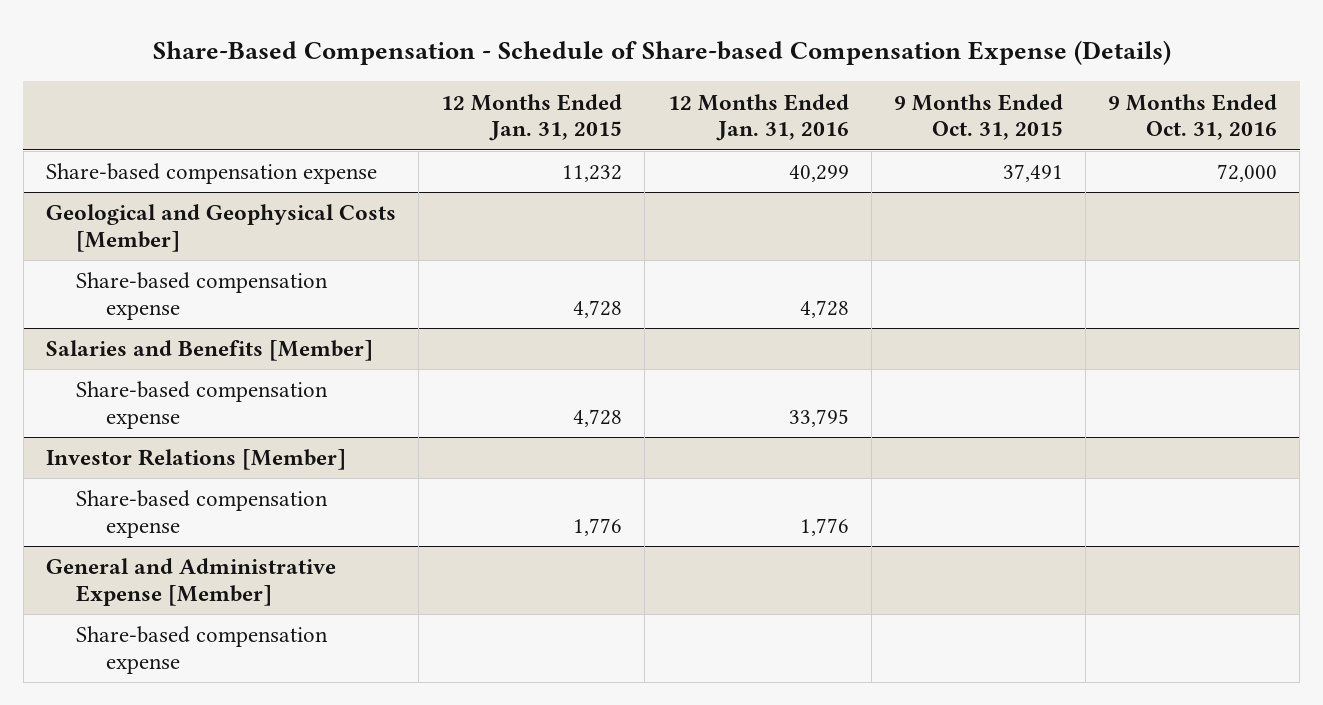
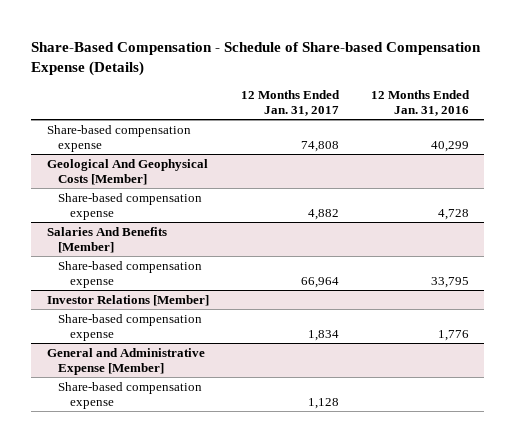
[441,93,623,142] 12 Months Ended Jan. 31, 2015 -> none
[893,93,1063,141] 9 Months Ended Oct. 31, 2015 -> none
[1108,93,1278,141] 9 Months Ended Oct. 31, 2016 -> none
none -> [240,89,340,117] 12 Months Ended Jan. 31, 2017
[45,204,396,252] Geological and Geophysical Costs [Member] -> [46,158,208,185] Geological And Geophysical Costs [Member]
[45,340,373,362] Salaries and Benefits [Member] -> [46,226,167,253] Salaries And Benefits [Member]

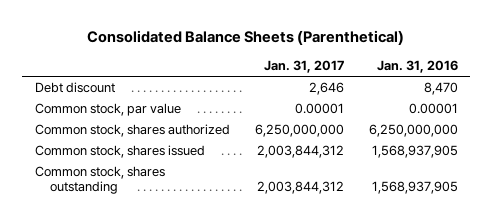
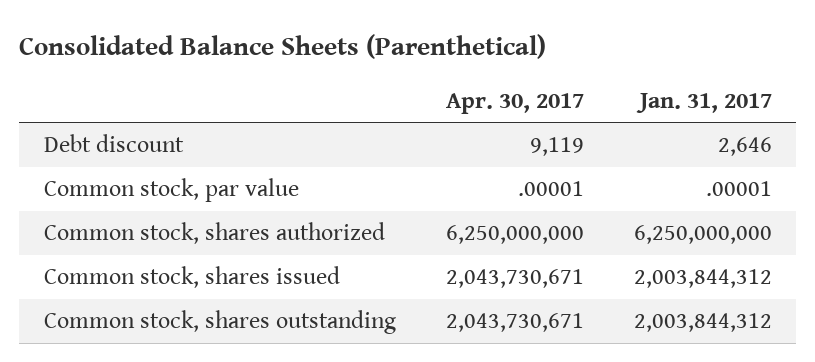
[376,60,458,74] Jan. 31, 2016 -> none
none -> [445,92,584,114] Apr. 30, 2017
[294,103,344,115] 0.00001 -> [705,181,772,197] .00001

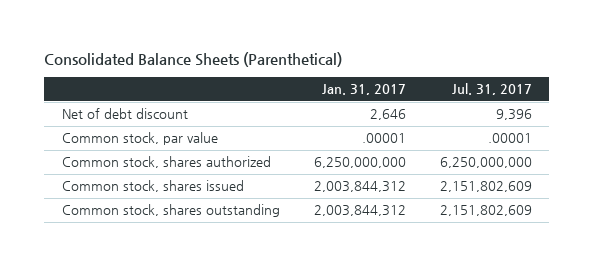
[445,92,584,114] Apr. 30, 2017 -> none
none -> [452,83,533,96] Jul. 31, 2017
[43,134,184,153] Debt discount -> [61,108,188,120] Net of debt discount

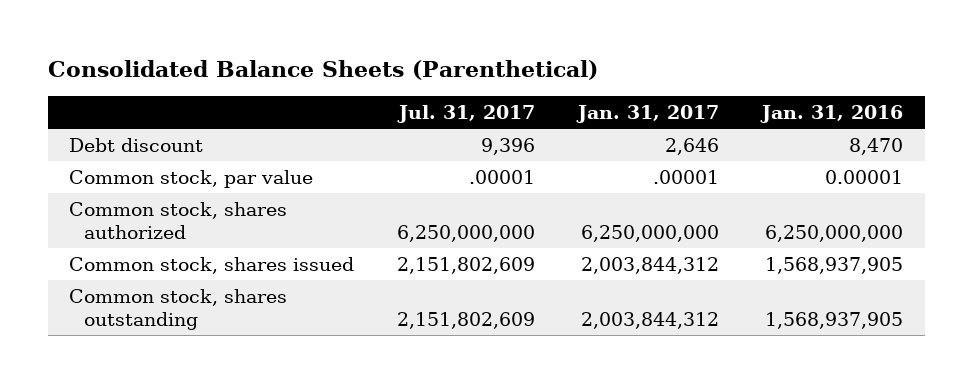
none -> [760,104,904,123] Jan. 31, 2016
[61,108,188,120] Net of debt discount -> [69,138,204,153] Debt discount

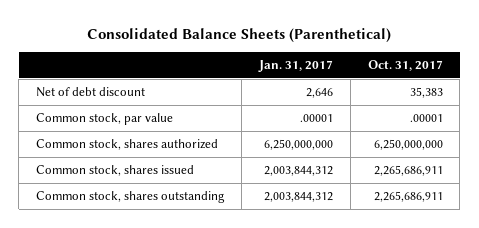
[397,104,536,123] Jul. 31, 2017 -> none
[760,104,904,123] Jan. 31, 2016 -> none
none -> [367,59,443,71] Oct. 31, 2017
[69,138,204,153] Debt discount -> [36,87,146,98] Net of debt discount

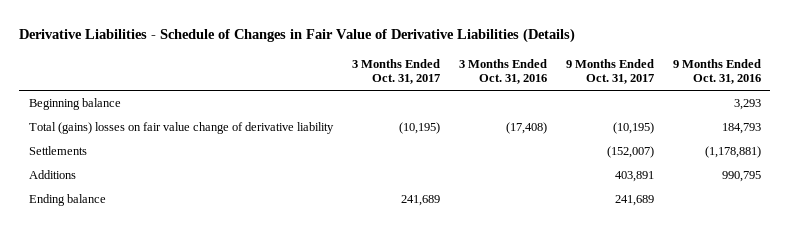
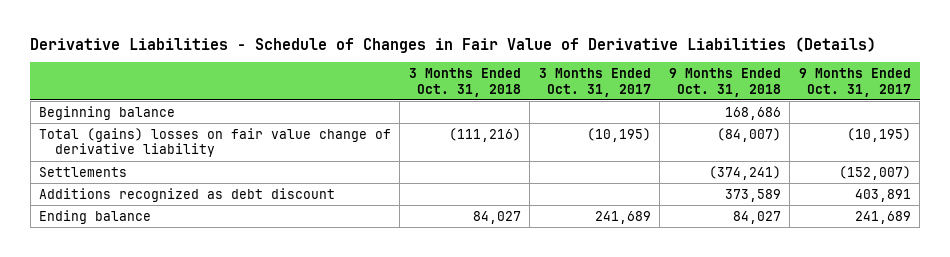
[458,58,547,85] 3 Months Ended Oct. 31, 2016 -> none
[672,58,761,85] 9 Months Ended Oct. 31, 2016 -> none
none -> [408,68,521,97] 3 Months Ended Oct. 31, 2018
none -> [668,68,781,97] 9 Months Ended Oct. 31, 2018
[28,170,76,180] Additions -> [39,187,336,202] Additions recognized as debt discount

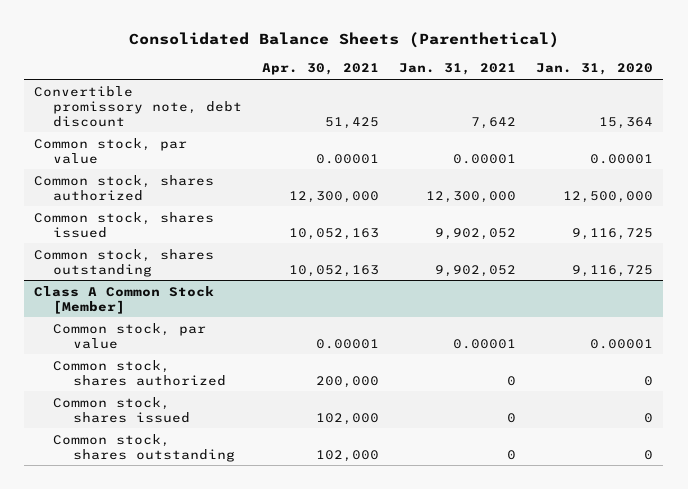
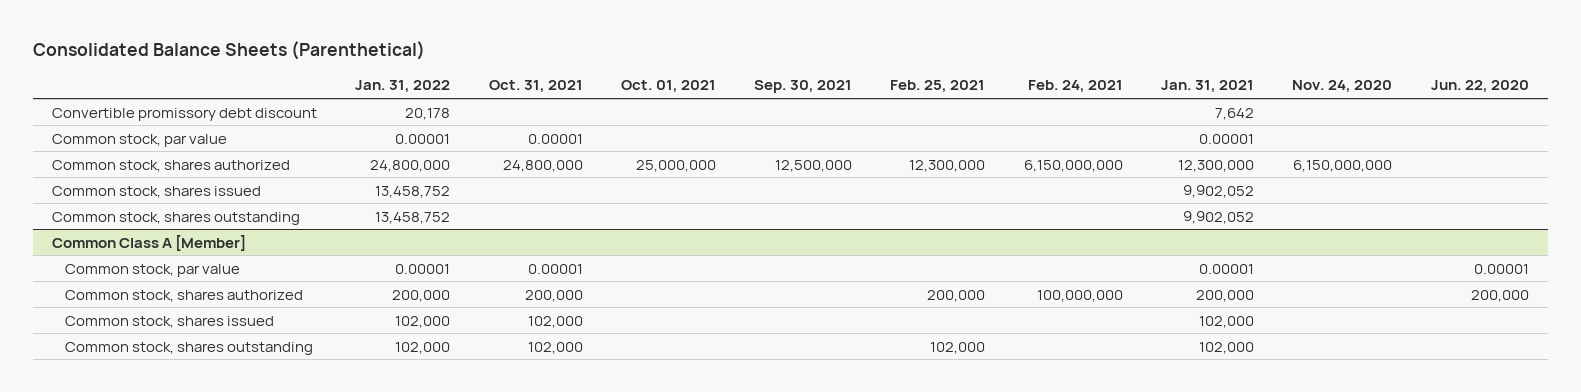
[262,63,380,76] Apr. 30, 2021 -> none
[536,63,654,76] Jan. 31, 2020 -> none
none -> [355,80,451,94] Jan. 31, 2022
none -> [488,80,583,94] Oct. 31, 2021
none -> [620,80,716,94] Oct. 01, 2021
none -> [754,80,853,94] Sep. 30, 2021
none -> [890,80,986,94] Feb. 25, 2021
none -> [1027,80,1123,94] Feb. 24, 2021
none -> [1292,80,1393,94] Nov. 24, 2020
none -> [1430,80,1529,94] Jun. 22, 2020
[34,85,243,127] Convertible promissory note, debt discount -> [52,107,318,121] Convertible promissory debt discount
[34,285,215,314] Class A Common Stock [Member] -> [52,234,247,251] Common Class A [Member]
[507,375,517,386] 0 -> [1196,289,1255,302] 200,000
[507,412,517,423] 0 -> [1199,315,1255,328] 102,000
[507,449,517,460] 0 -> [1199,341,1255,354] 102,000

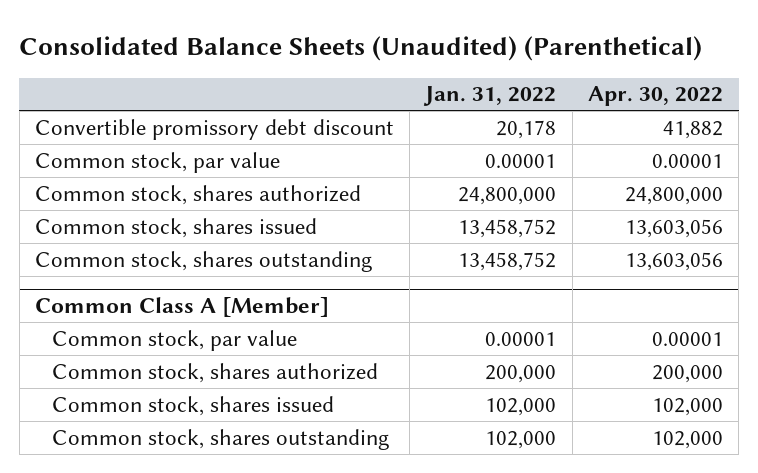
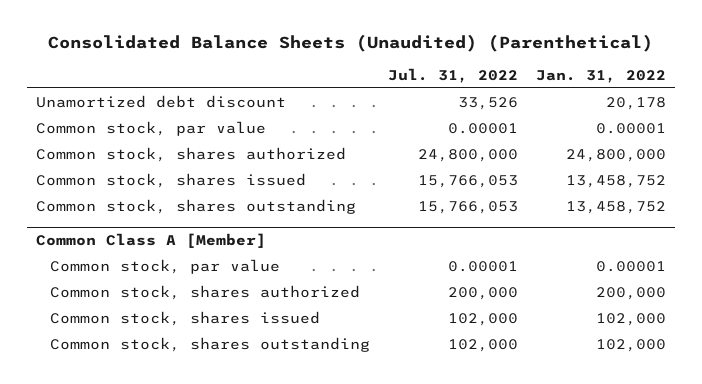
[587,86,723,107] Apr. 30, 2022 -> none
none -> [387,67,518,83] Jul. 31, 2022
[34,118,394,140] Convertible promissory debt discount -> [35,94,286,108] Unamortized debt discount

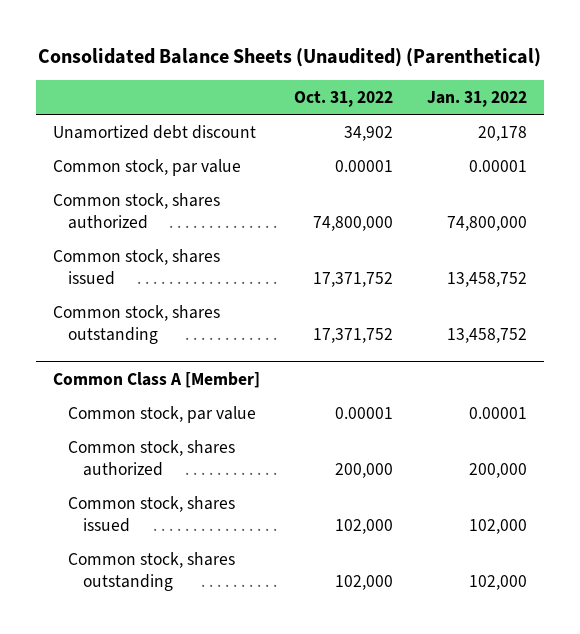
[387,67,518,83] Jul. 31, 2022 -> none
none -> [293,91,393,108] Oct. 31, 2022
[566,148,667,162] 24,800,000 -> [446,215,527,231] 74,800,000

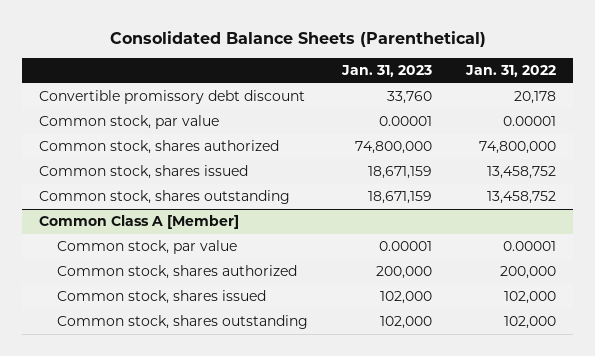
[37,48,541,68] Consolidated Balance Sheets (Unaudited) (Parenthetical) -> [109,30,486,47] Consolidated Balance Sheets (Parenthetical)
[293,91,393,108] Oct. 31, 2022 -> none
none -> [340,65,432,78] Jan. 31, 2023
[52,124,256,139] Unamortized debt discount -> [39,90,306,105] Convertible promissory debt discount

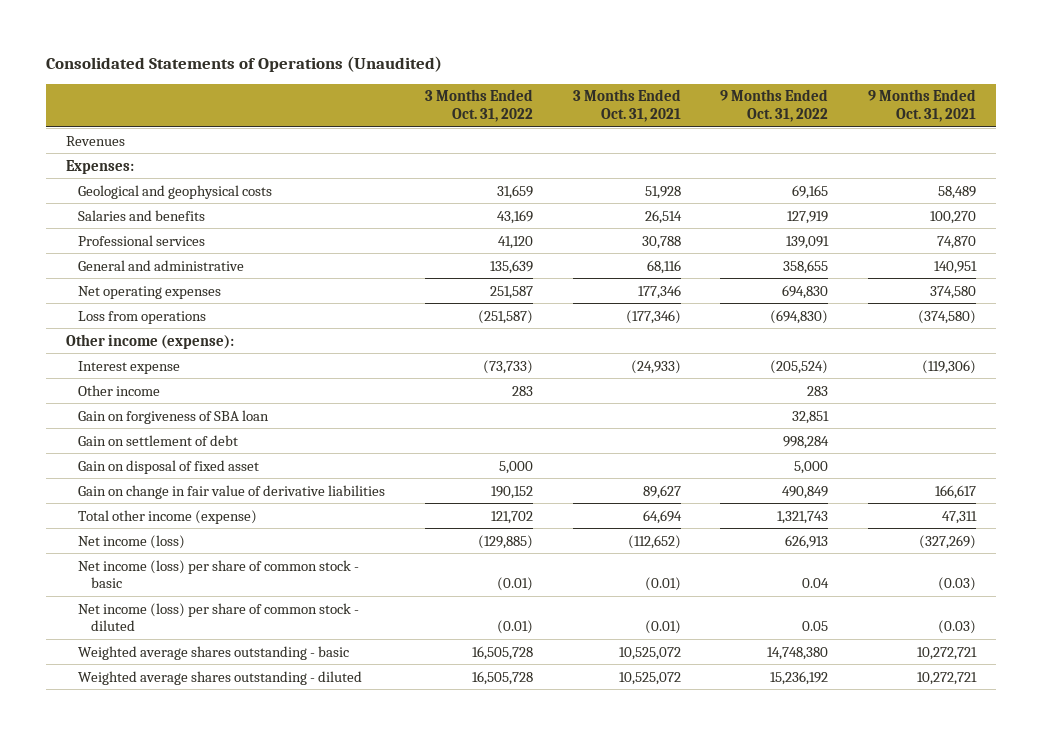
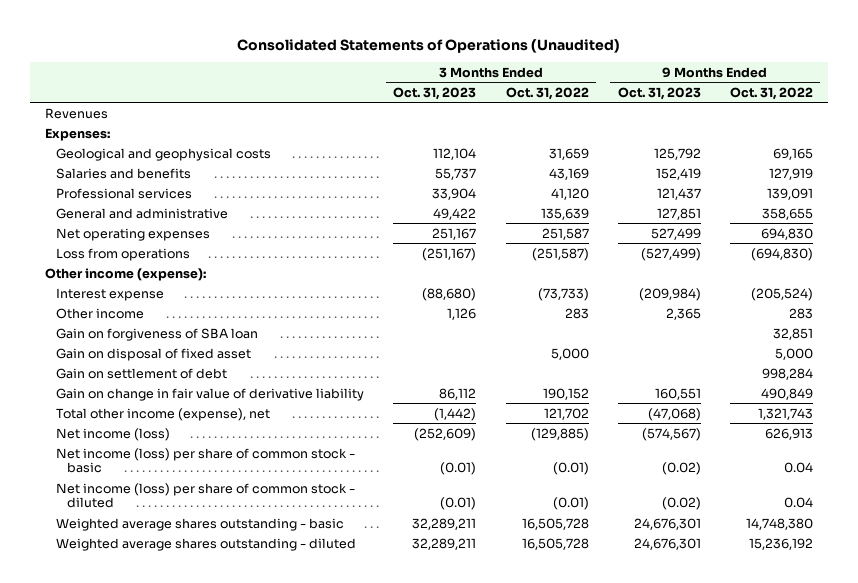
[572,89,681,123] 3 Months Ended Oct. 31, 2021 -> none
[867,89,976,123] 9 Months Ended Oct. 31, 2021 -> none
none -> [393,86,477,100] Oct. 31, 2023
none -> [617,86,701,100] Oct. 31, 2023
[78,434,239,446] Gain on settlement of debt -> [56,367,228,379] Gain on settlement of debt
[78,484,386,499] Gain on change in fair value of derivative liabilities -> [56,387,365,401] Gain on change in fair value of derivative liability
[78,509,258,524] Total other income (expense) -> [56,407,271,421] Total other income (expense), net
[802,621,829,632] 0.05 -> [784,497,814,509] 0.04

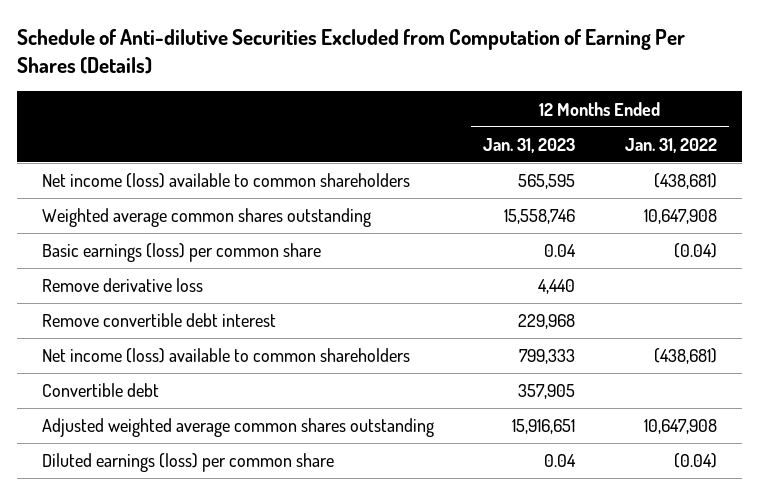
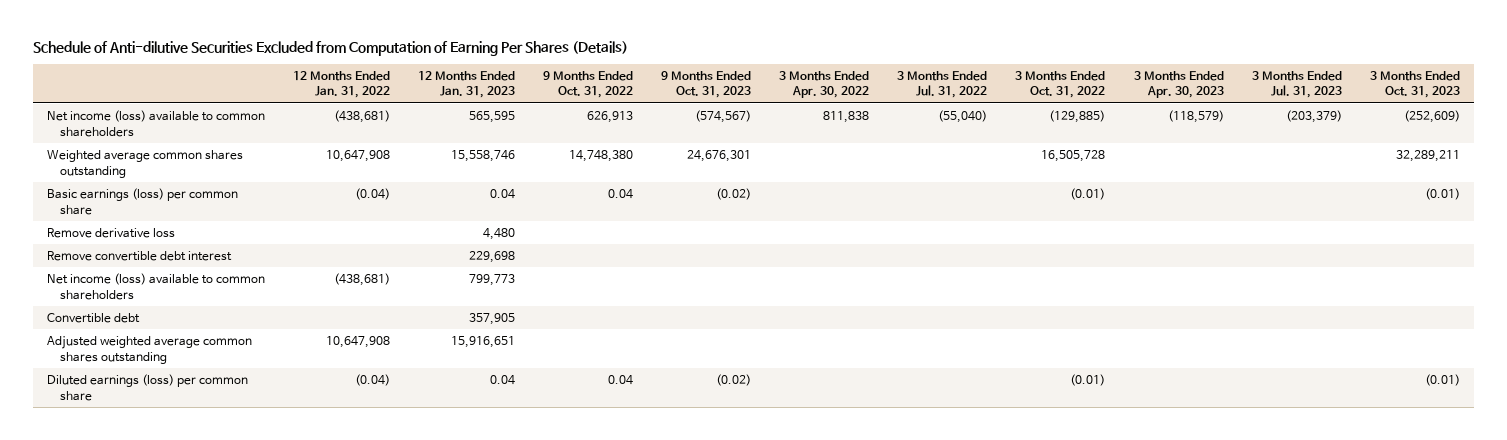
none -> [543,70,634,99] 9 Months Ended Oct. 31, 2022
none -> [661,70,752,99] 9 Months Ended Oct. 31, 2023
none -> [779,70,870,99] 3 Months Ended Apr. 30, 2022
none -> [897,70,988,99] 3 Months Ended Jul. 31, 2022
none -> [1015,70,1106,99] 3 Months Ended Oct. 31, 2022
none -> [1133,70,1224,99] 3 Months Ended Apr. 30, 2023
none -> [1251,70,1342,99] 3 Months Ended Jul. 31, 2023
none -> [1369,70,1460,99] 3 Months Ended Oct. 31, 2023
[538,279,576,295] 4,440 -> [483,227,516,240] 4,480
[518,314,576,330] 229,968 -> [469,250,516,263] 229,698
[519,349,576,365] 799,333 -> [469,273,516,286] 799,773

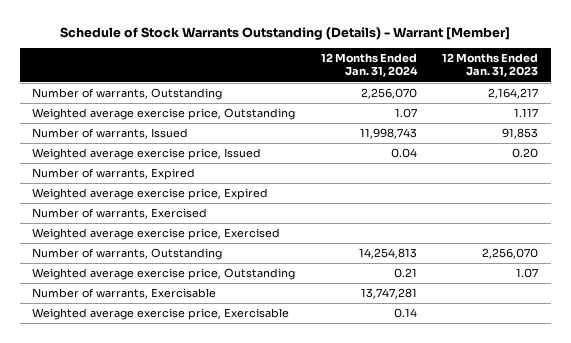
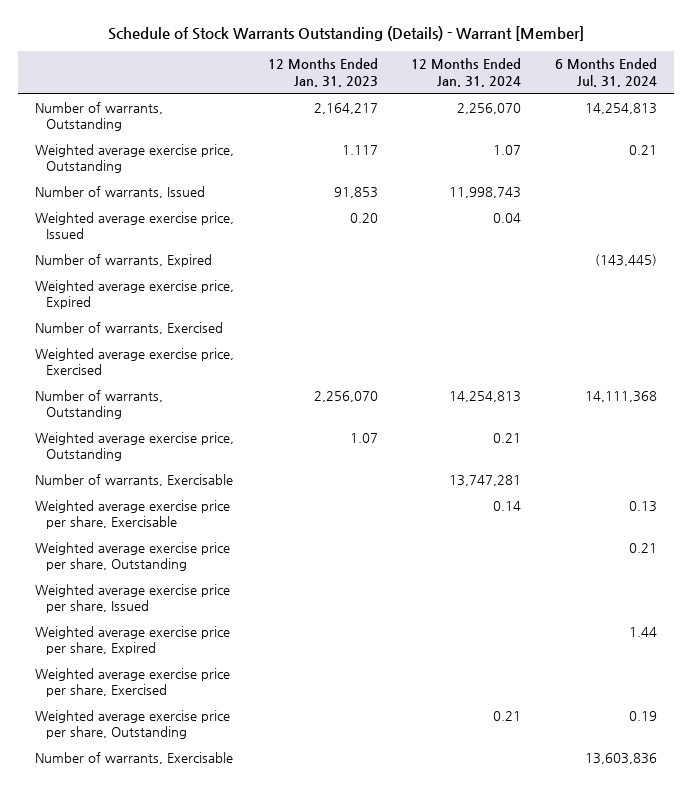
none -> [555,58,658,87] 6 Months Ended Jul. 31, 2024
[32,308,290,321] Weighted average exercise price, Exercisable -> [34,499,230,529] Weighted average exercise price per share, Exercisable
none -> [34,541,230,571] Weighted average exercise price per share, Outstanding
none -> [34,583,230,613] Weighted average exercise price per share, Issued
none -> [34,625,230,655] Weighted average exercise price per share, Expired
none -> [34,667,230,697] Weighted average exercise price per share, Exercised
none -> [34,709,230,739] Weighted average exercise price per share, Outstanding
none -> [34,751,233,764] Number of warrants, Exercisable

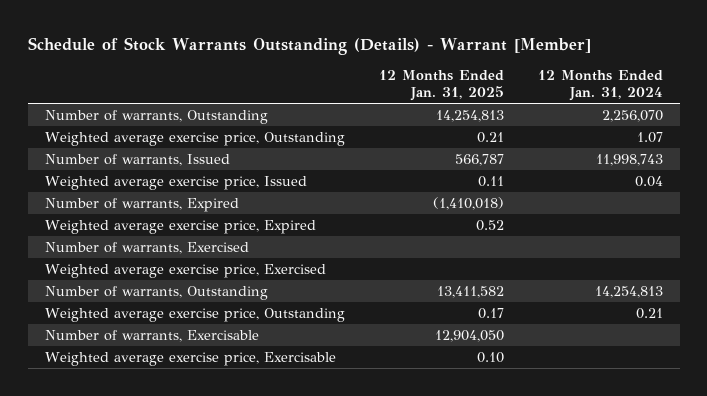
[267,58,378,87] 12 Months Ended Jan. 31, 2023 -> none
[555,58,658,87] 6 Months Ended Jul. 31, 2024 -> none
none -> [378,70,504,102] 12 Months Ended Jan. 31, 2025
[34,473,233,486] Number of warrants, Exercisable -> none
[34,499,230,529] Weighted average exercise price per share, Exercisable -> none
[34,541,230,571] Weighted average exercise price per share, Outstanding -> none
[34,583,230,613] Weighted average exercise price per share, Issued -> none
[34,625,230,655] Weighted average exercise price per share, Expired -> none
[34,667,230,697] Weighted average exercise price per share, Exercised -> none
[34,709,230,739] Weighted average exercise price per share, Outstanding -> none
none -> [44,352,336,367] Weighted average exercise price, Exercisable

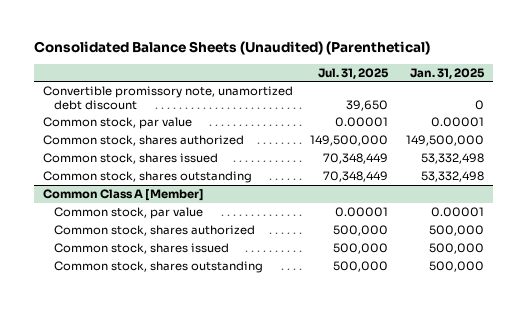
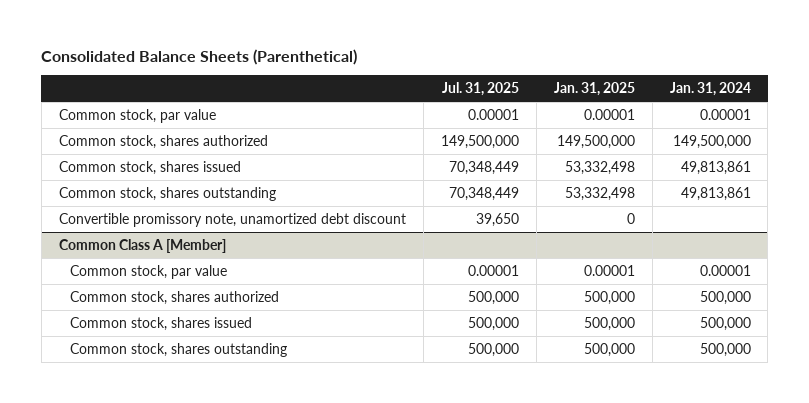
[34,41,431,56] Consolidated Balance Sheets (Unaudited) (Parenthetical) -> [41,49,358,66] Consolidated Balance Sheets (Parenthetical)
none -> [669,82,751,97] Jan. 31, 2024
[42,86,293,110] Convertible promissory note, unamortized debt discount -> [58,212,406,227] Convertible promissory note, unamortized debt discount

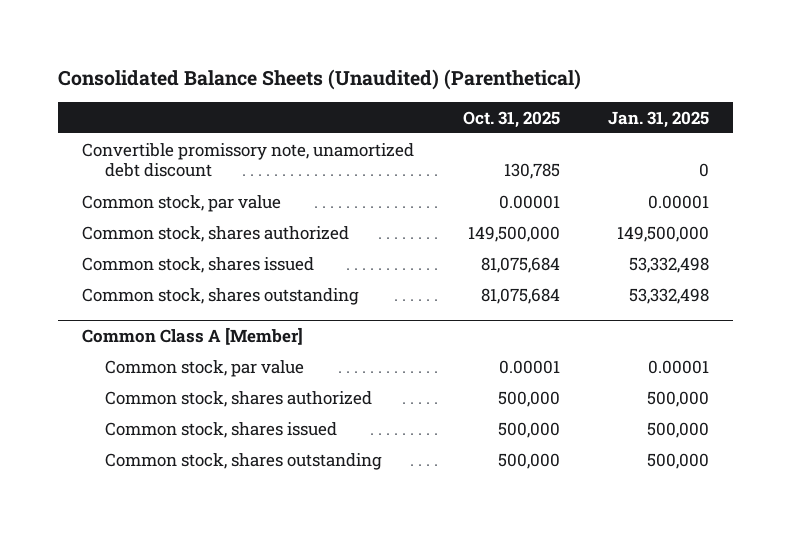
[41,49,358,66] Consolidated Balance Sheets (Parenthetical) -> [58,68,582,90] Consolidated Balance Sheets (Unaudited) (Parenthetical)
[441,82,519,97] Jul. 31, 2025 -> none
[669,82,751,97] Jan. 31, 2024 -> none
none -> [462,110,560,128] Oct. 31, 2025
[58,212,406,227] Convertible promissory note, unamortized debt discount -> [82,142,415,178] Convertible promissory note, unamortized debt discount

